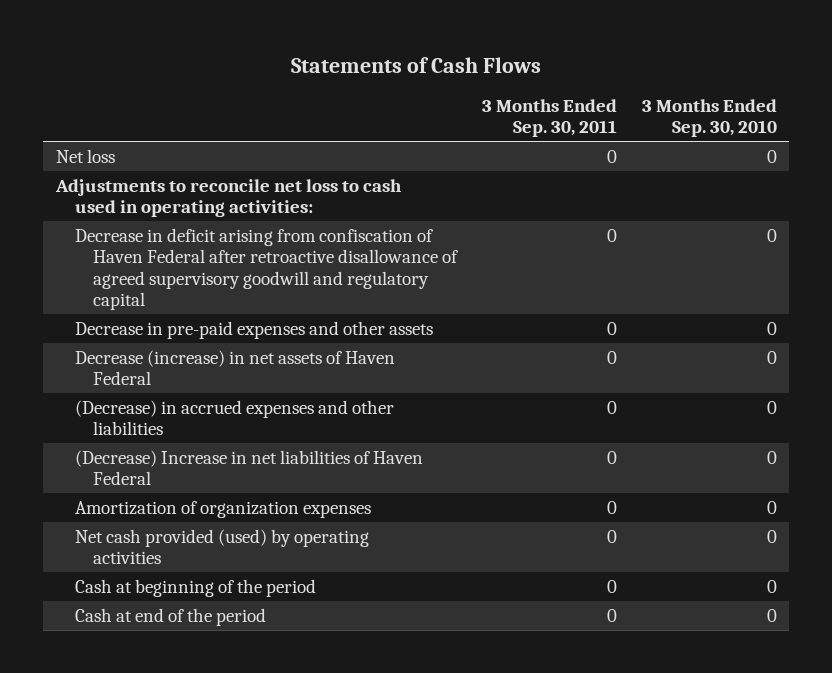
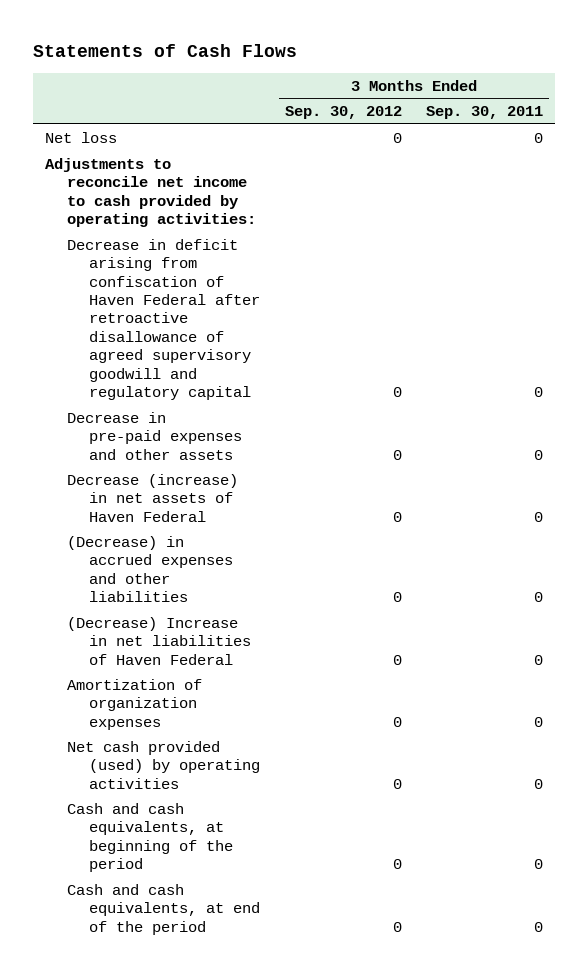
[641,98,777,138] 3 Months Ended Sep. 30, 2010 -> none
none -> [284,106,402,120] Sep. 30, 2012
[54,178,402,218] Adjustments to reconcile net loss to cash used in operating activities: -> [44,157,257,228] Adjustments to reconcile net income to cash provided by operating activities:
[74,578,316,597] Cash at beginning of the period -> [67,802,234,873] Cash and cash equivalents, at beginning of the period
[74,607,266,626] Cash at end of the period -> [67,883,261,935] Cash and cash equivalents, at end of the period

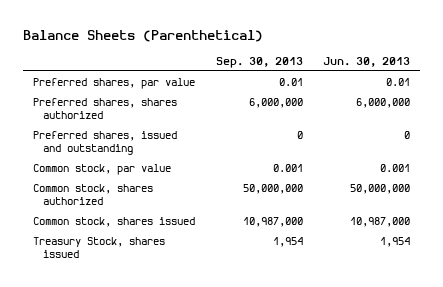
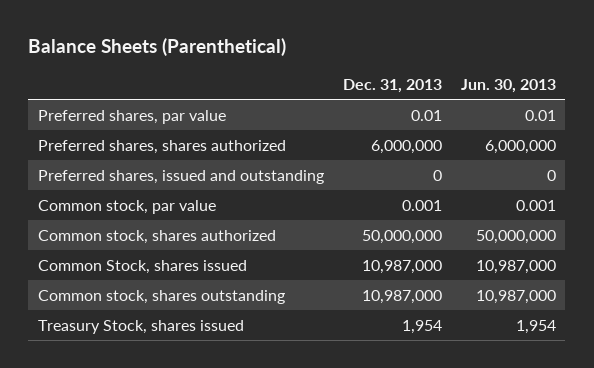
[215,56,303,68] Sep. 30, 2013 -> none
none -> [342,78,442,93] Dec. 31, 2013
none -> [37,259,247,274] Common Stock, shares issued
[33,217,196,228] Common stock, shares issued -> [37,289,285,304] Common stock, shares outstanding

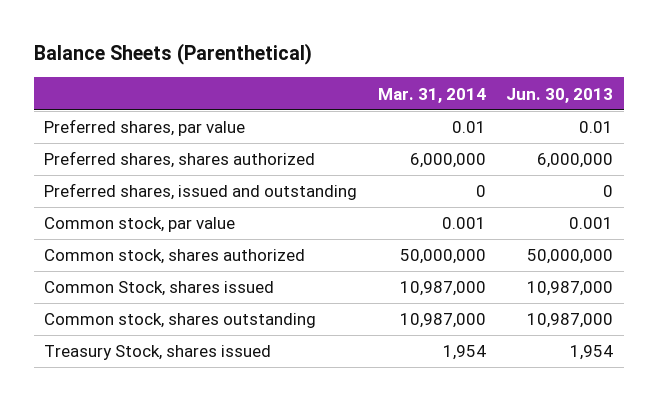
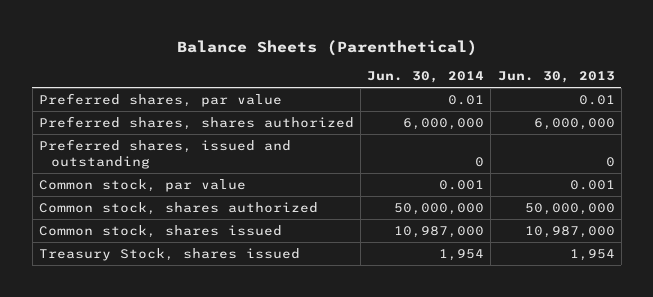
[377,87,486,103] Mar. 31, 2014 -> none
none -> [367,71,485,84] Jun. 30, 2014
[44,281,275,297] Common Stock, shares issued -> none
[44,313,317,329] Common stock, shares outstanding -> [38,224,282,238] Common stock, shares issued

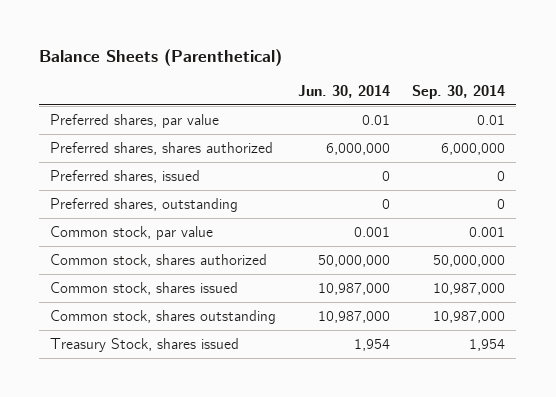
[497,71,615,84] Jun. 30, 2013 -> none
none -> [412,84,506,99] Sep. 30, 2014
[38,138,291,169] Preferred shares, issued and outstanding -> [50,170,201,184] Preferred shares, issued
none -> [50,198,239,213] Preferred shares, outstanding
none -> [50,310,277,325] Common stock, shares outstanding

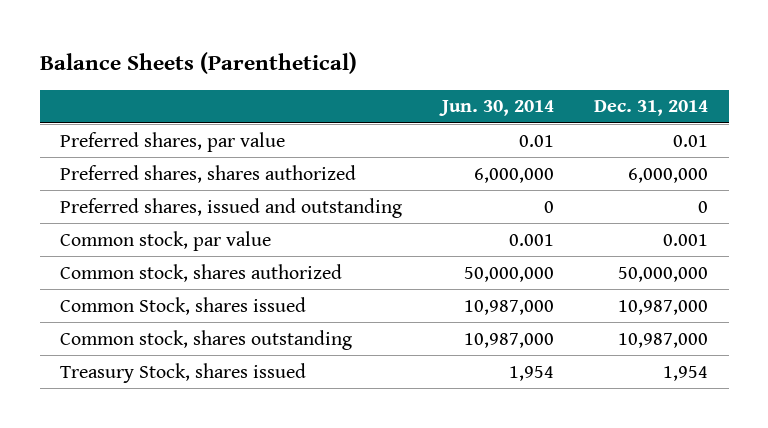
[412,84,506,99] Sep. 30, 2014 -> none
none -> [594,100,709,117] Dec. 31, 2014
[50,198,239,213] Preferred shares, outstanding -> none
[50,170,201,184] Preferred shares, issued -> [60,197,403,218] Preferred shares, issued and outstanding
[50,282,239,296] Common stock, shares issued -> [60,296,307,315] Common Stock, shares issued

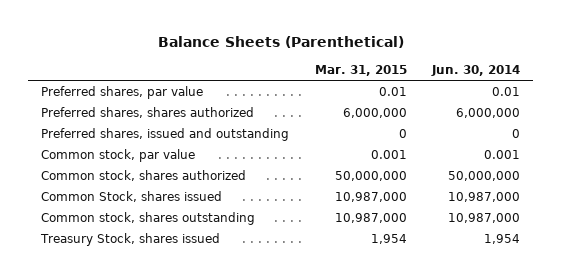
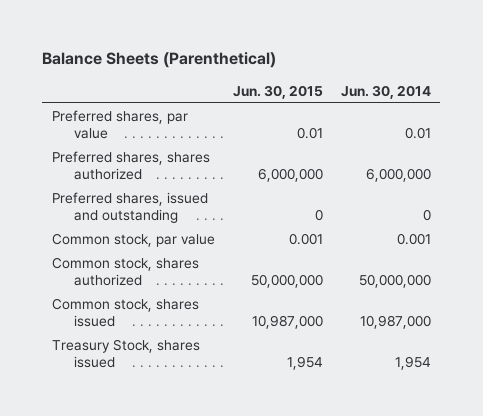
[314,65,407,77] Mar. 31, 2015 -> none
none -> [232,84,323,99] Jun. 30, 2015
[41,211,256,225] Common stock, shares outstanding -> none
[41,190,223,202] Common Stock, shares issued -> [51,298,199,328] Common stock, shares issued

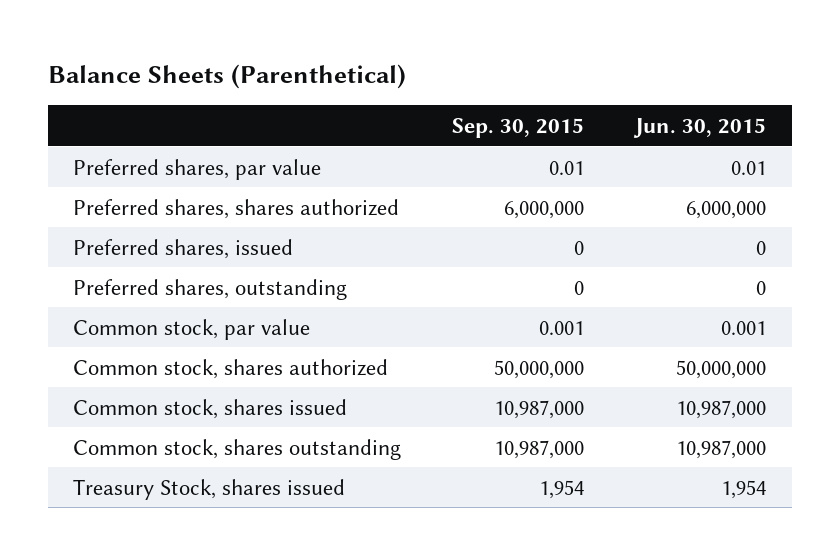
[341,84,432,99] Jun. 30, 2014 -> none
none -> [452,117,585,138] Sep. 30, 2015
[51,192,208,224] Preferred shares, issued and outstanding -> [73,238,294,259] Preferred shares, issued
none -> [73,278,348,300] Preferred shares, outstanding
none -> [73,438,402,460] Common stock, shares outstanding

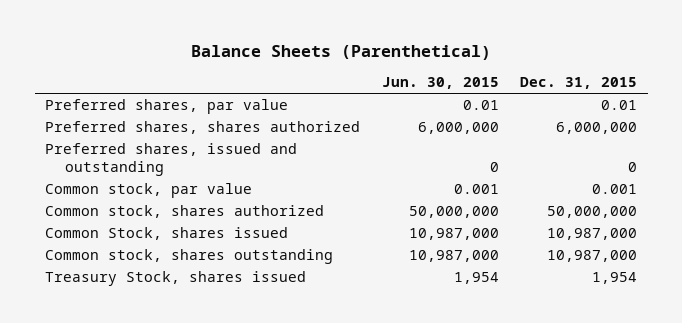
[452,117,585,138] Sep. 30, 2015 -> none
none -> [519,77,637,90] Dec. 31, 2015
[73,278,348,300] Preferred shares, outstanding -> none
[73,238,294,259] Preferred shares, issued -> [45,143,298,177] Preferred shares, issued and outstanding
[73,398,348,419] Common stock, shares issued -> [45,227,289,241] Common Stock, shares issued

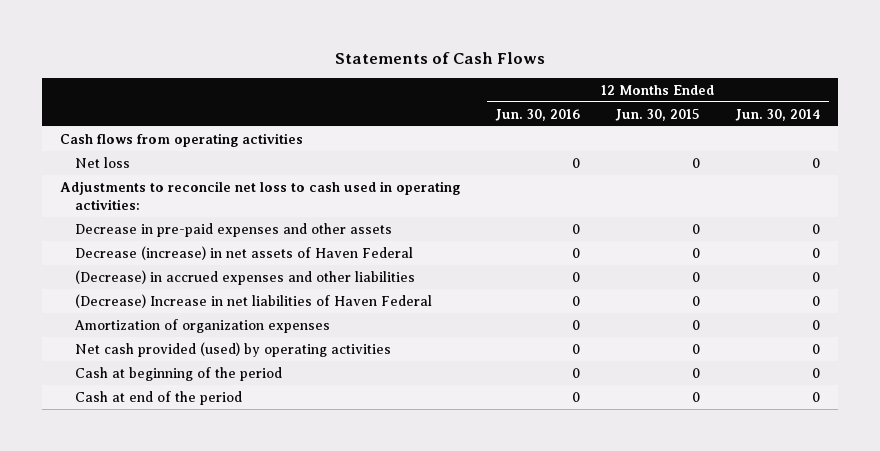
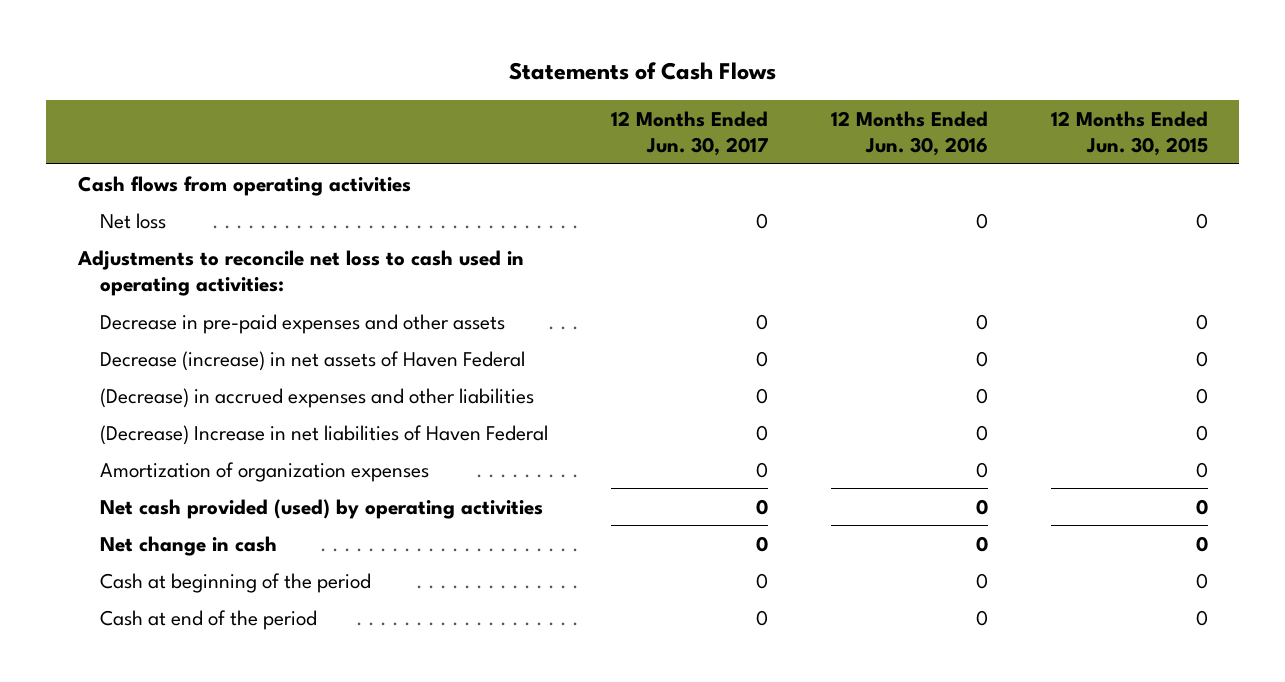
[734,108,820,121] Jun. 30, 2014 -> none
none -> [610,110,768,157] 12 Months Ended Jun. 30, 2017
none -> [99,535,277,556] Net change in cash

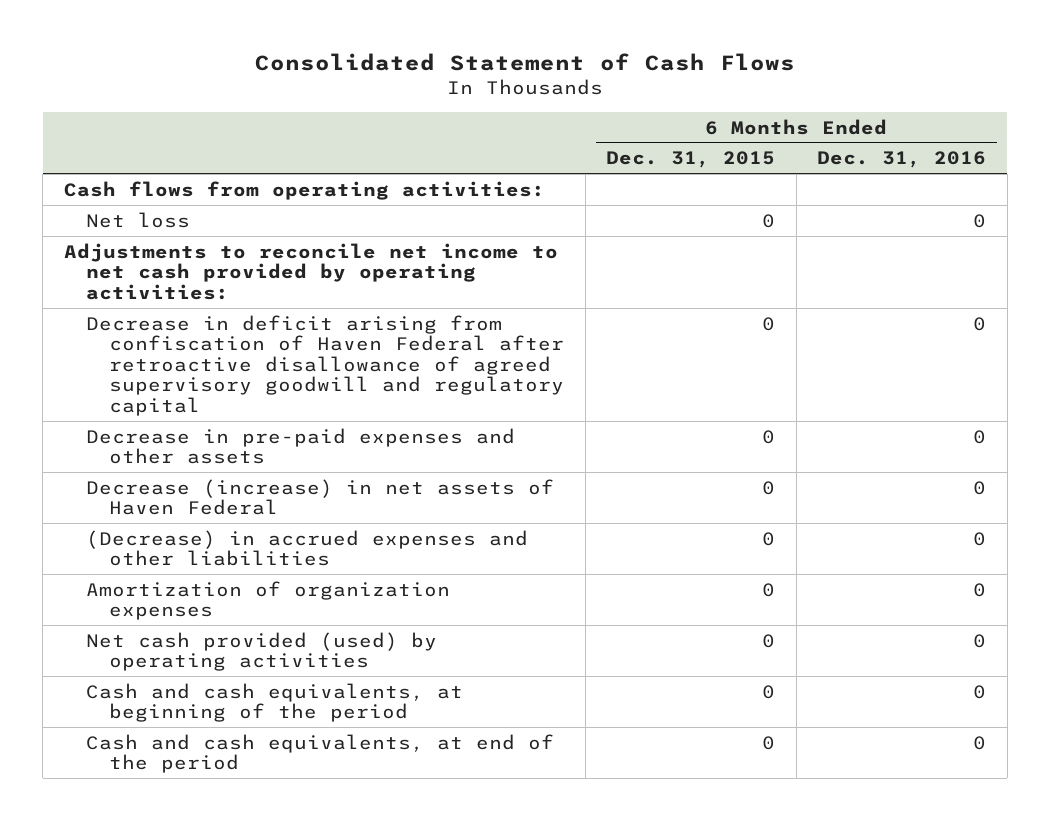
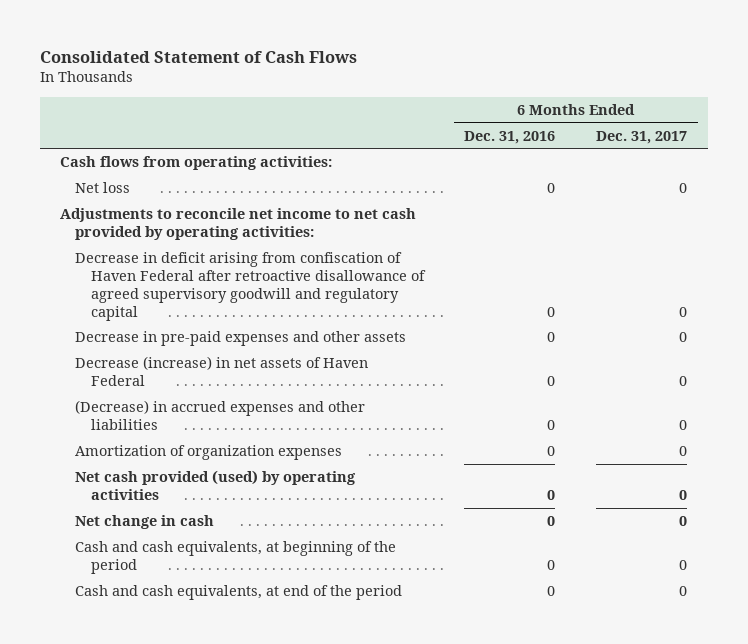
[606,151,776,169] Dec. 31, 2015 -> none
none -> [596,130,688,144] Dec. 31, 2017
none -> [75,515,215,530] Net change in cash

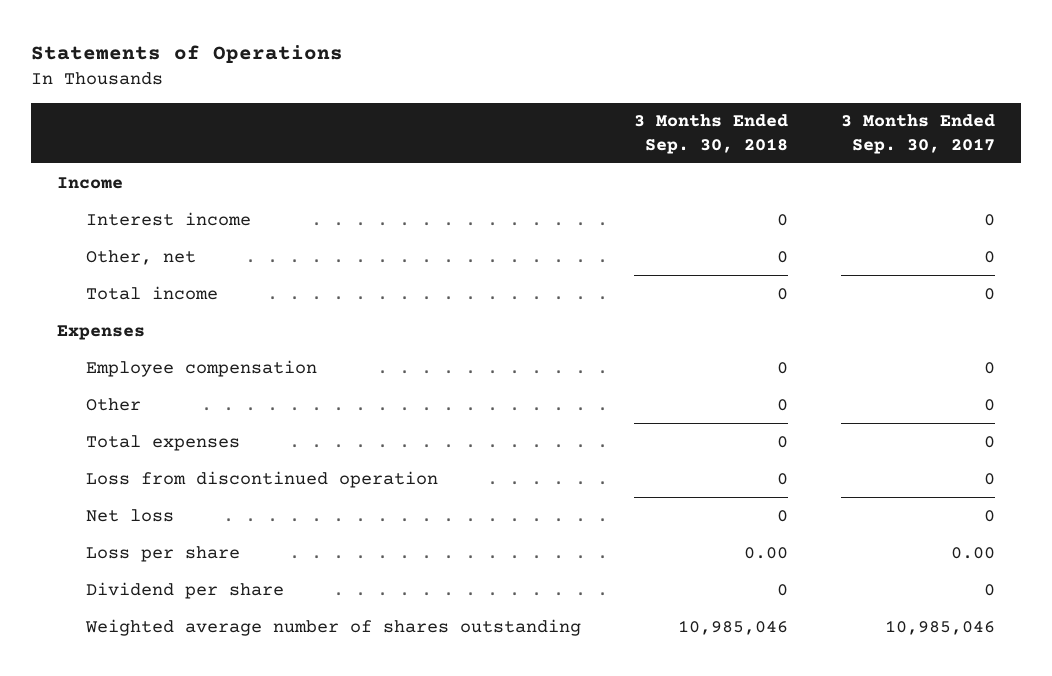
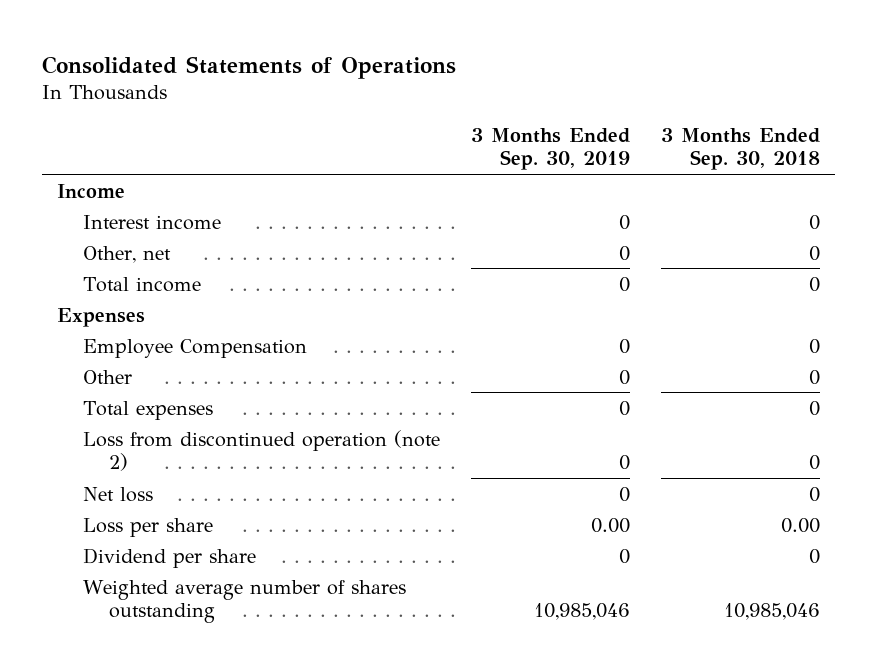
[30,45,343,64] Statements of Operations -> [41,55,456,79] Consolidated Statements of Operations
[840,114,995,154] 3 Months Ended Sep. 30, 2017 -> none
none -> [471,128,631,171] 3 Months Ended Sep. 30, 2019
[86,359,318,377] Employee compensation -> [83,338,308,358] Employee Compensation
[86,470,439,488] Loss from discontinued operation -> [83,429,441,471] Loss from discontinued operation (note 2)

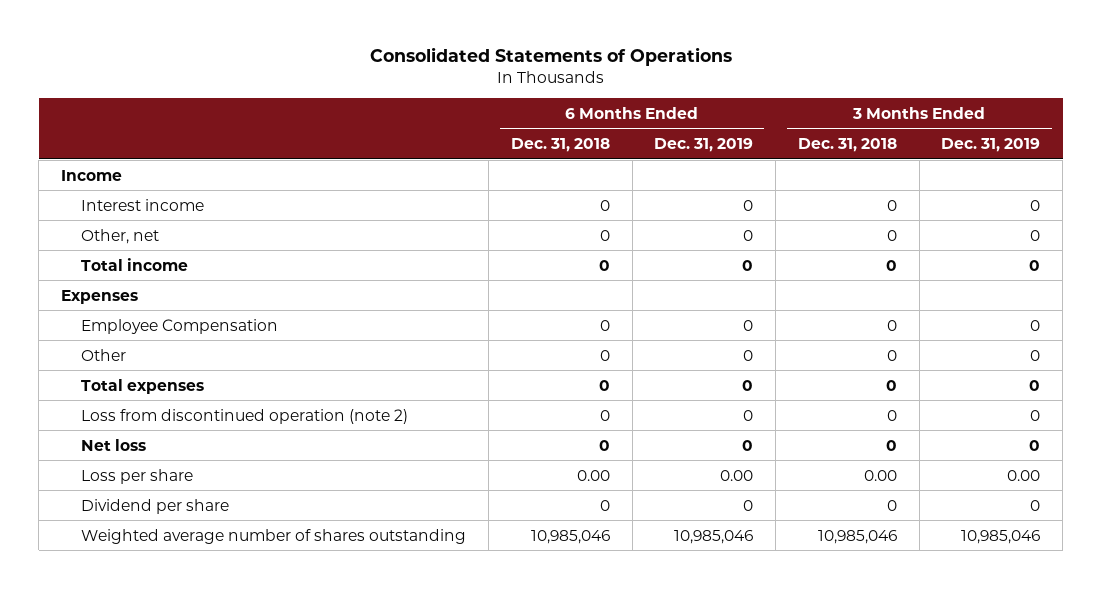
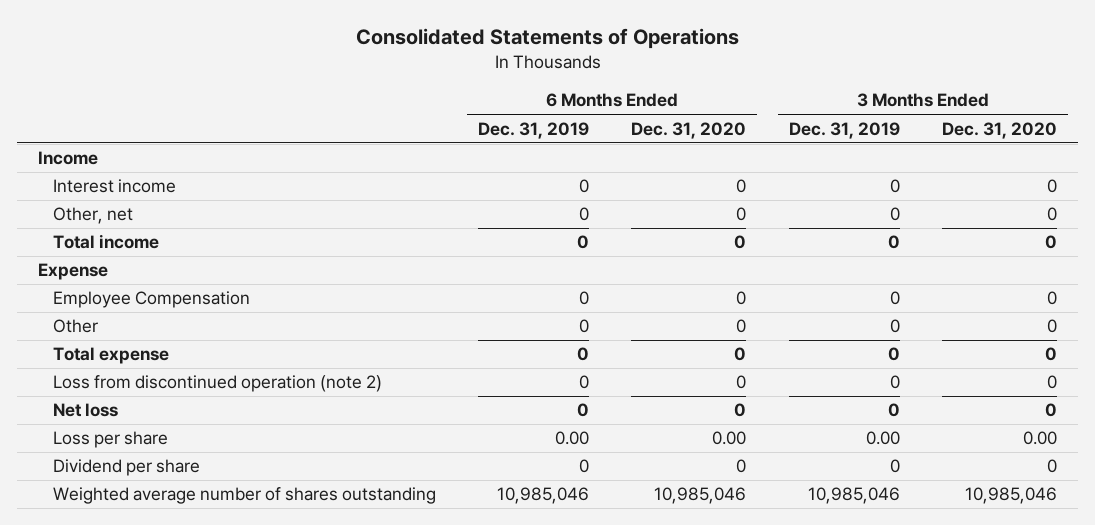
[510,138,610,153] Dec. 31, 2018 -> none
[797,138,897,153] Dec. 31, 2018 -> none
none -> [631,121,747,139] Dec. 31, 2020
none -> [942,121,1058,139] Dec. 31, 2020
[60,289,138,304] Expenses -> [38,263,109,281] Expense
[81,378,205,394] Total expenses -> [52,347,169,365] Total expense

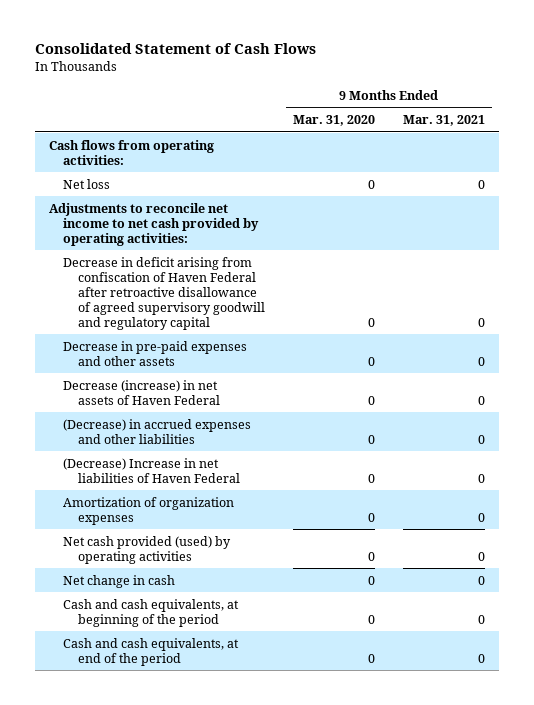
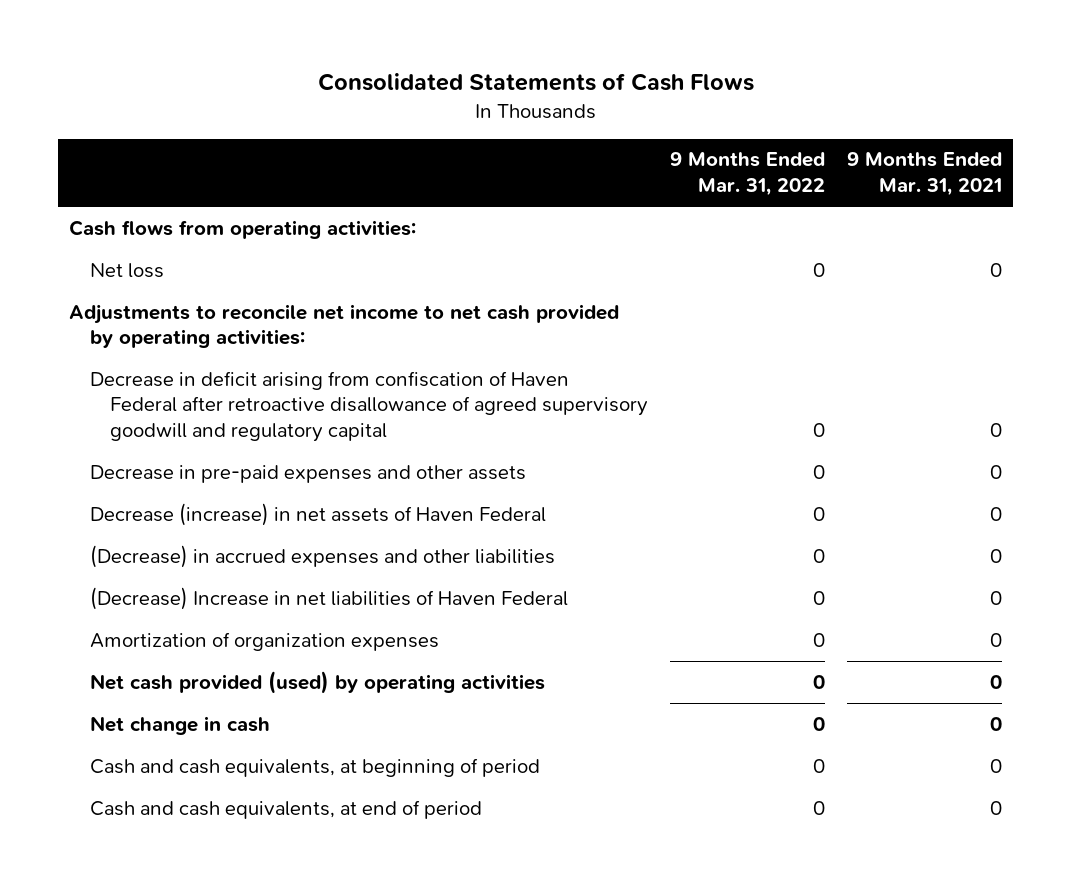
[34,43,316,55] Consolidated Statement of Cash Flows -> [317,73,754,92] Consolidated Statements of Cash Flows
[292,115,375,127] Mar. 31, 2020 -> none
none -> [670,152,826,197] 9 Months Ended Mar. 31, 2022
[63,598,240,627] Cash and cash equivalents, at beginning of the period -> [89,757,540,777] Cash and cash equivalents, at beginning of period
[63,637,240,666] Cash and cash equivalents, at end of the period -> [89,799,482,819] Cash and cash equivalents, at end of period

